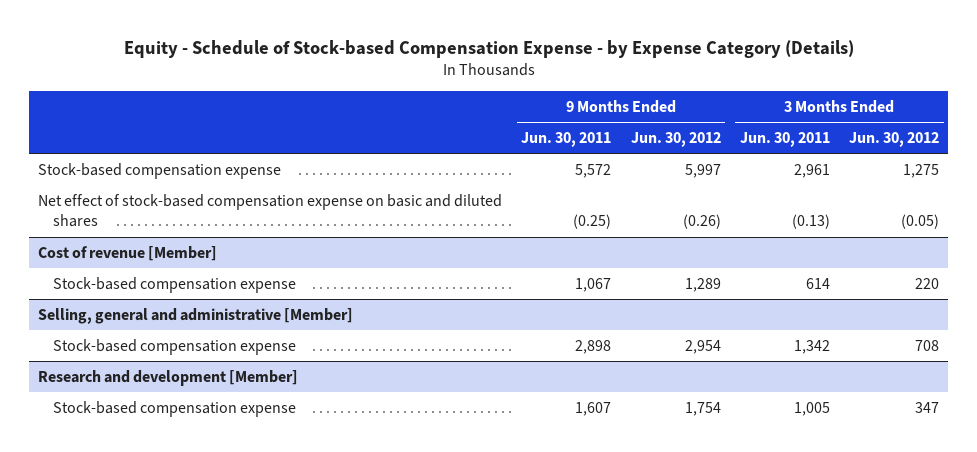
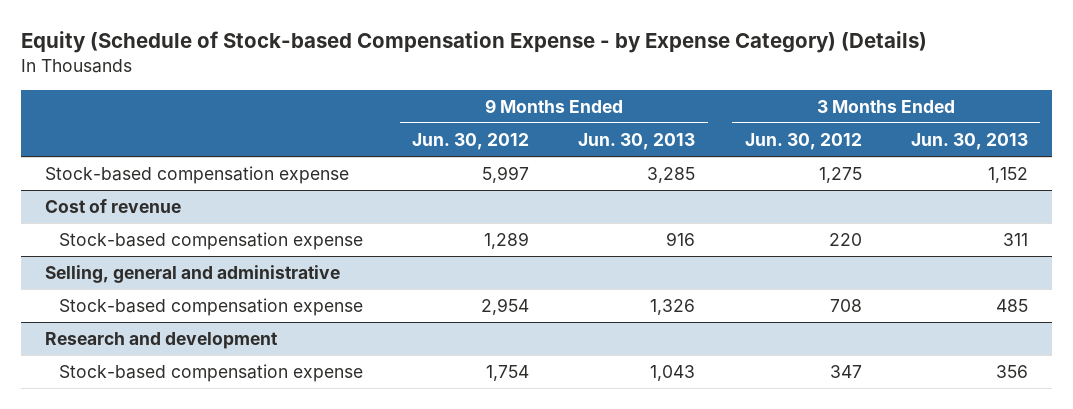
[123,39,854,58] Equity - Schedule of Stock-based Compensation Expense - by Expense Category (Details) -> [20,31,927,54] Equity (Schedule of Stock-based Compensation Expense - by Expense Category) (Details)
[521,131,612,147] Jun. 30, 2011 -> none
[739,131,830,147] Jun. 30, 2011 -> none
none -> [578,133,696,151] Jun. 30, 2013
none -> [910,133,1028,151] Jun. 30, 2013
[38,193,503,228] Net effect of stock-based compensation expense on basic and diluted shares -> none
[38,245,218,261] Cost of revenue [Member] -> [45,199,182,214] Cost of revenue
[38,307,354,324] Selling, general and administrative [Member] -> [45,265,341,284] Selling, general and administrative
[38,369,299,386] Research and development [Member] -> [45,332,279,350] Research and development

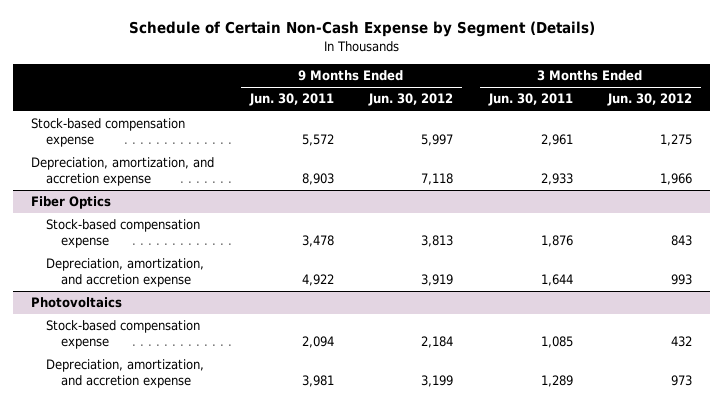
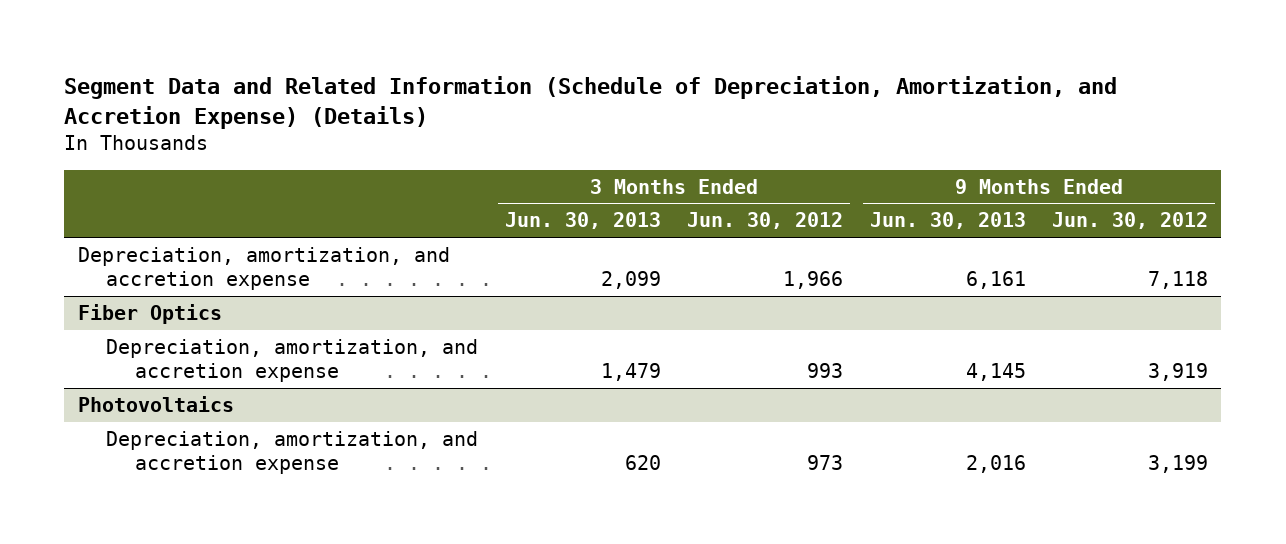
[128,21,595,38] Schedule of Certain Non-Cash Expense by Segment (Details) -> [64,76,1118,130] Segment Data and Related Information (Schedule of Depreciation, Amortization, and Accretion Expense) (Details)
[248,93,334,107] Jun. 30, 2011 -> none
[487,93,573,107] Jun. 30, 2011 -> none
none -> [504,212,661,230] Jun. 30, 2013
none -> [869,212,1026,230] Jun. 30, 2013
[31,118,186,148] Stock-based compensation expense -> none
[46,219,201,249] Stock-based compensation expense -> none
[46,320,201,350] Stock-based compensation expense -> none

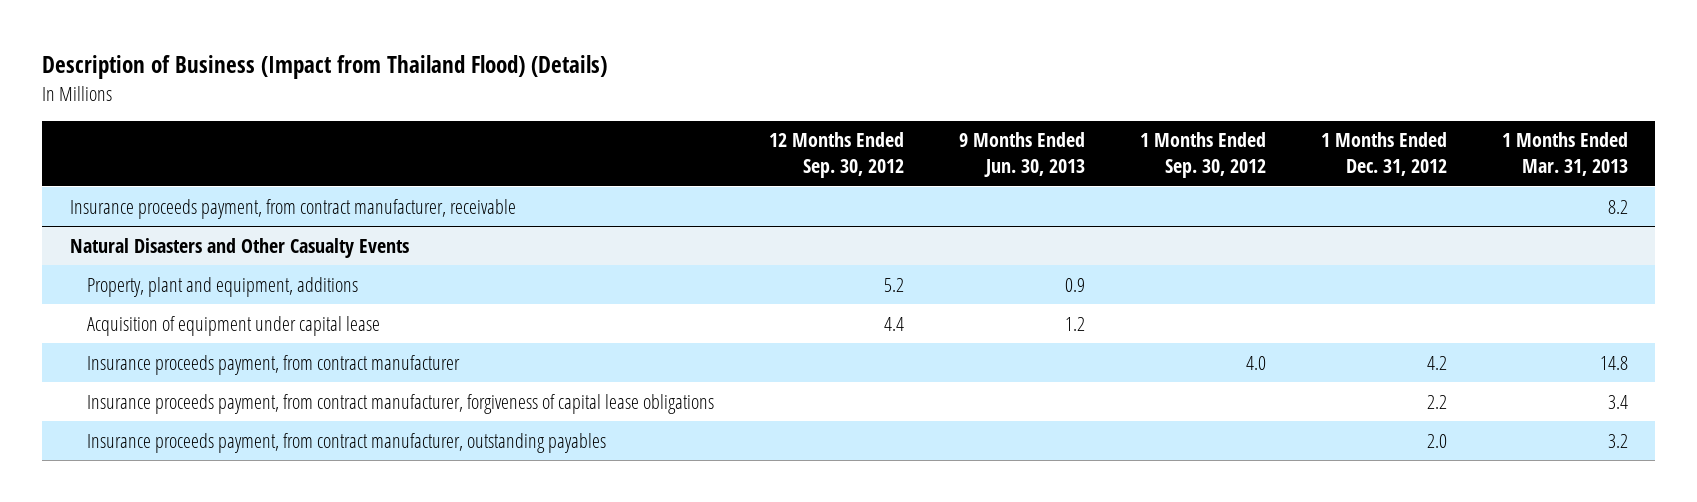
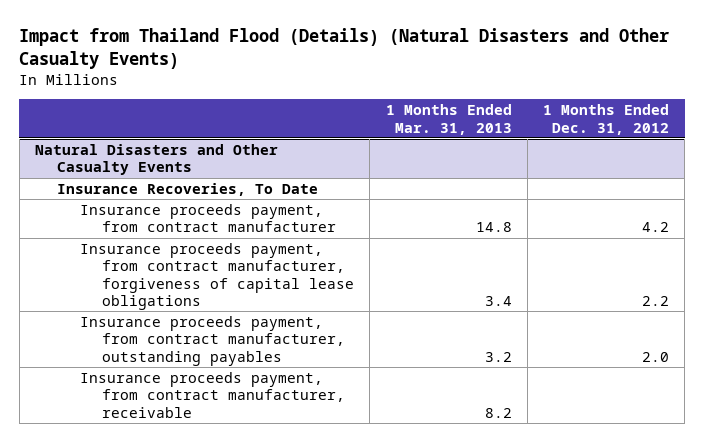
[42,55,608,80] Description of Business (Impact from Thailand Flood) (Details) -> [19,28,670,69] Impact from Thailand Flood (Details) (Natural Disasters and Other Casualty Events)
[768,132,904,179] 12 Months Ended Sep. 30, 2012 -> none
[958,132,1085,178] 9 Months Ended Jun. 30, 2013 -> none
[1139,132,1266,179] 1 Months Ended Sep. 30, 2012 -> none
[69,198,516,219] Insurance proceeds payment, from contract manufacturer, receivable -> none
[87,276,359,297] Property, plant and equipment, additions -> none
[87,315,381,336] Acquisition of equipment under capital lease -> none
none -> [57,182,319,196] Insurance Recoveries, To Date
none -> [79,371,346,418] Insurance proceeds payment, from contract manufacturer, receivable

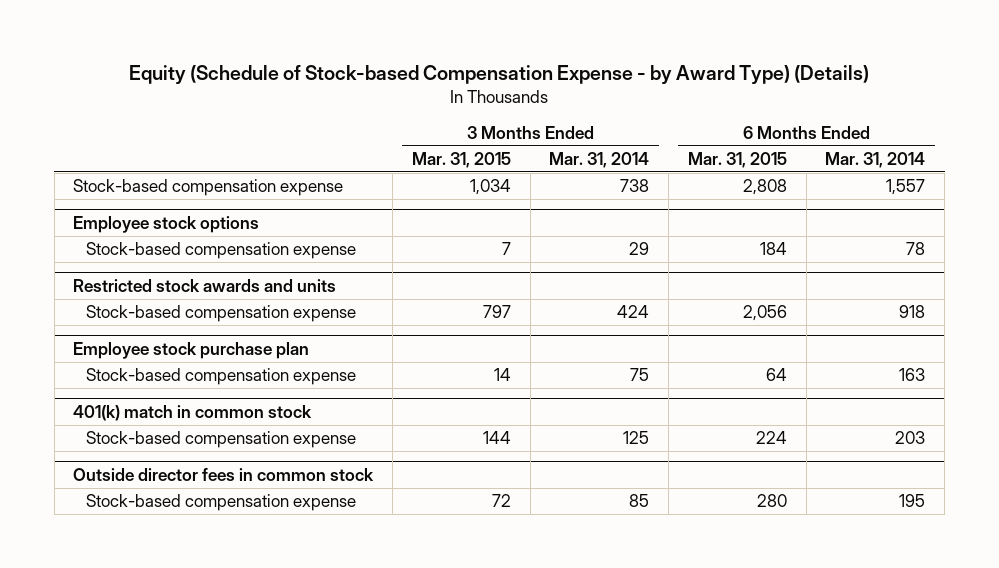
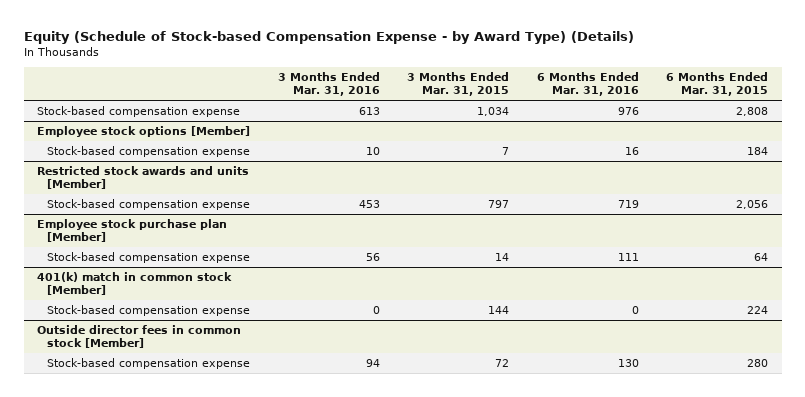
[549,151,650,168] Mar. 31, 2014 -> none
[825,151,926,168] Mar. 31, 2014 -> none
none -> [277,72,380,97] 3 Months Ended Mar. 31, 2016
none -> [536,72,639,97] 6 Months Ended Mar. 31, 2016
[73,215,260,233] Employee stock options -> [37,126,251,138] Employee stock options [Member]
[73,278,337,292] Restricted stock awards and units -> [37,166,250,190] Restricted stock awards and units [Member]
[73,341,310,359] Employee stock purchase plan -> [37,219,228,243] Employee stock purchase plan [Member]
[73,404,313,421] 401(k) match in common stock -> [37,272,233,296] 401(k) match in common stock [Member]
[73,467,375,481] Outside director fees in common stock -> [37,325,242,349] Outside director fees in common stock [Member]

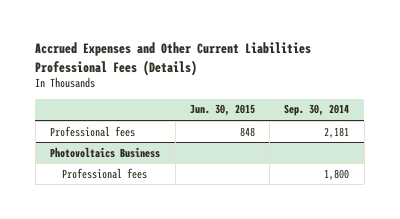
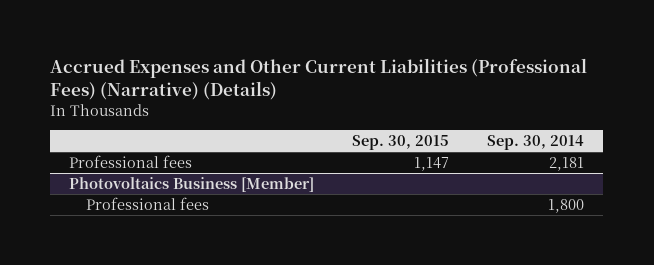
[35,42,312,76] Accrued Expenses and Other Current Liabilities Professional Fees (Details) -> [50,58,588,100] Accrued Expenses and Other Current Liabilities (Professional Fees) (Narrative) (Details)
[189,104,255,117] Jun. 30, 2015 -> none
none -> [352,135,450,151] Sep. 30, 2015
[50,146,161,158] Photovoltaics Business -> [69,176,315,192] Photovoltaics Business [Member]

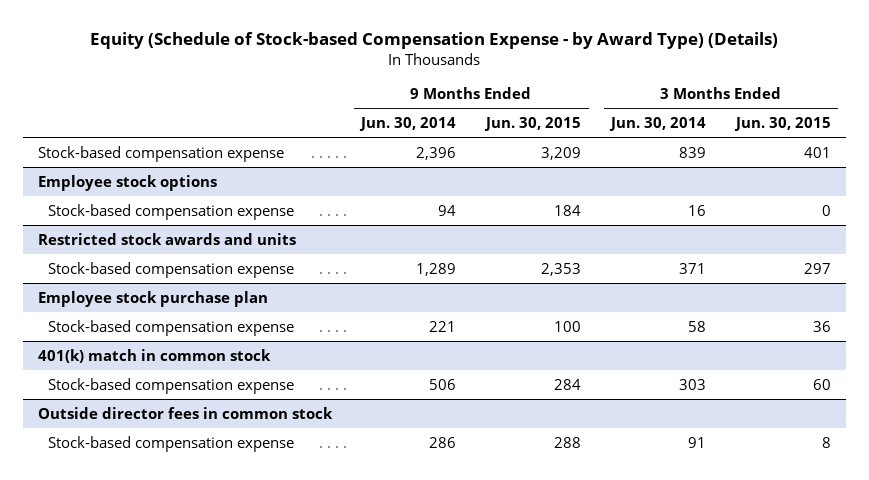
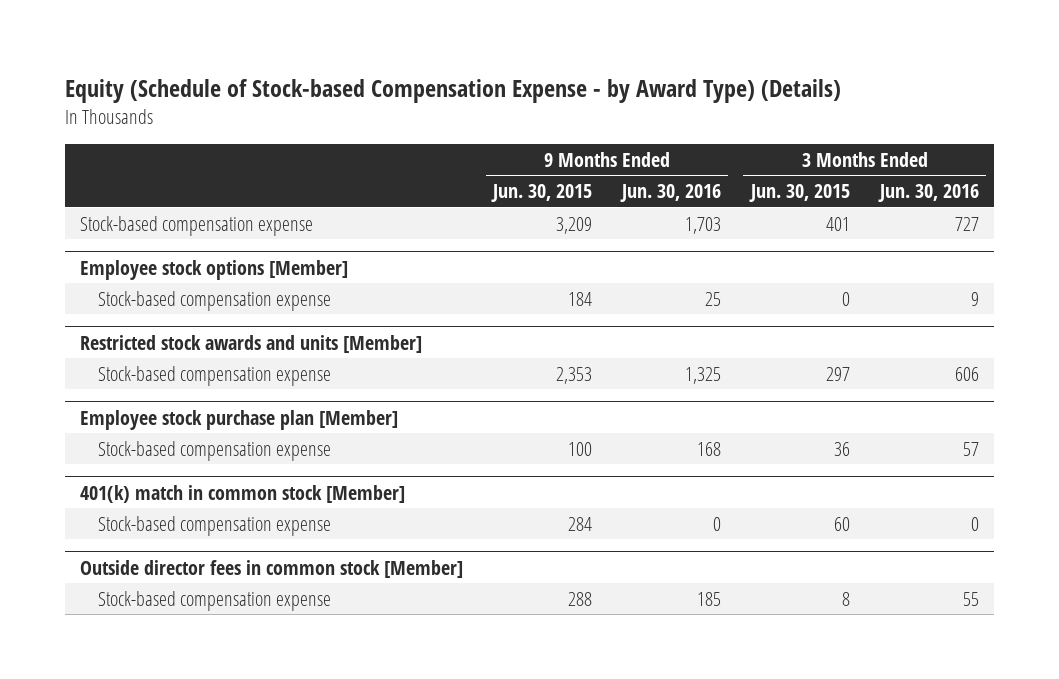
[359,116,457,131] Jun. 30, 2014 -> none
[609,116,707,131] Jun. 30, 2014 -> none
none -> [619,184,721,203] Jun. 30, 2016
none -> [877,184,979,203] Jun. 30, 2016
[37,174,217,191] Employee stock options -> [80,259,349,280] Employee stock options [Member]
[37,232,296,245] Restricted stock awards and units -> [80,334,423,353] Restricted stock awards and units [Member]
[37,290,268,307] Employee stock purchase plan -> [80,409,399,430] Employee stock purchase plan [Member]
[37,348,271,363] 401(k) match in common stock -> [80,484,406,503] 401(k) match in common stock [Member]
[37,406,333,419] Outside director fees in common stock -> [80,559,464,578] Outside director fees in common stock [Member]

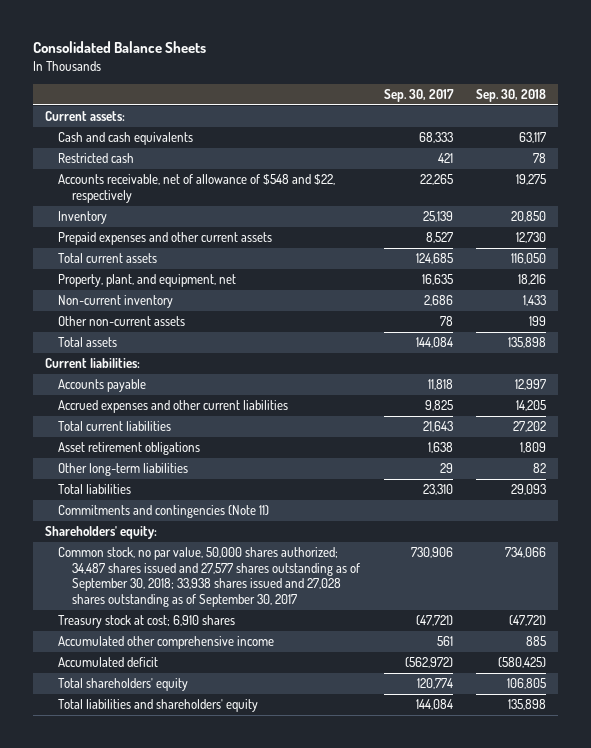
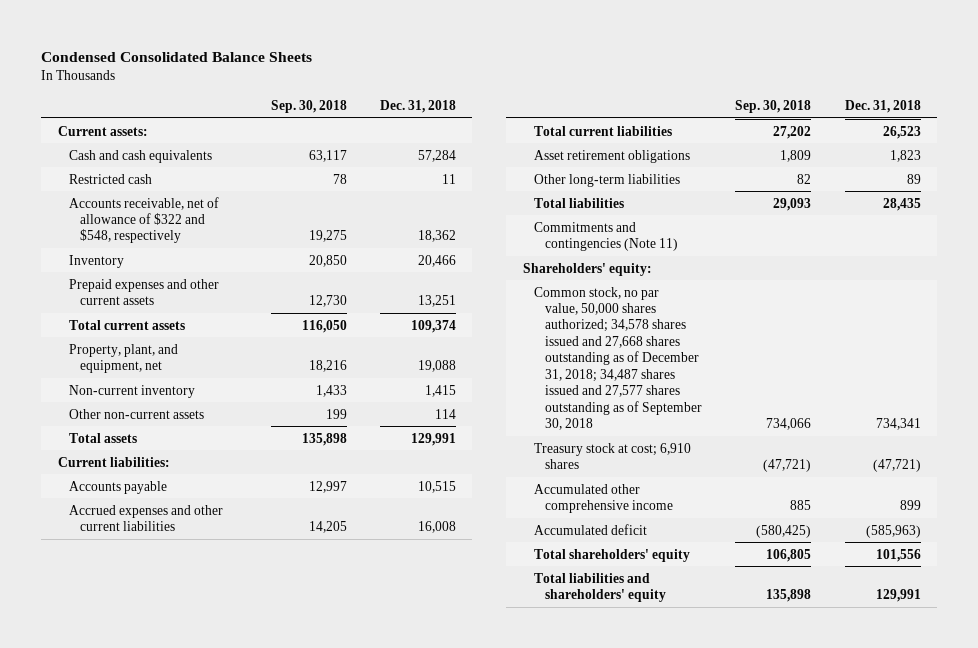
[32,41,206,54] Consolidated Balance Sheets -> [41,51,313,62] Condensed Consolidated Balance Sheets
[383,89,454,103] Sep. 30, 2017 -> none
none -> [379,99,456,113] Dec. 31, 2018
[58,174,336,203] Accounts receivable, net of allowance of $548 and $22, respectively -> [68,196,219,244] Accounts receivable, net of allowance of $322 and $548, respectively
[58,547,361,608] Common stock, no par value, 50,000 shares authorized; 34,487 shares issued and 27,577 shares outstanding as of September 30, 2018; 33,938 shares issued and 27,028 shares outstanding as of September 30, 2017 -> [533,286,703,431] Common stock, no par value, 50,000 shares authorized; 34,578 shares issued and 27,668 shares outstanding as of December 31, 2018; 34,487 shares issued and 27,577 shares outstanding as of September 30, 2018

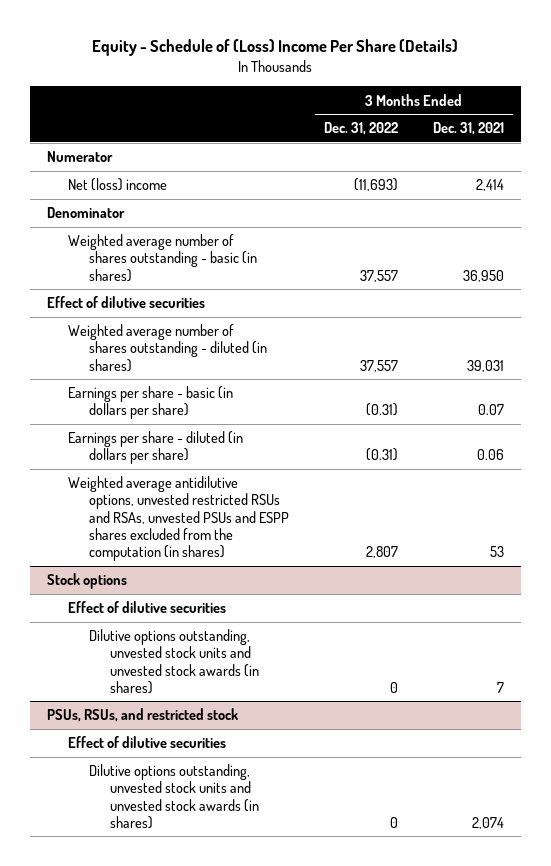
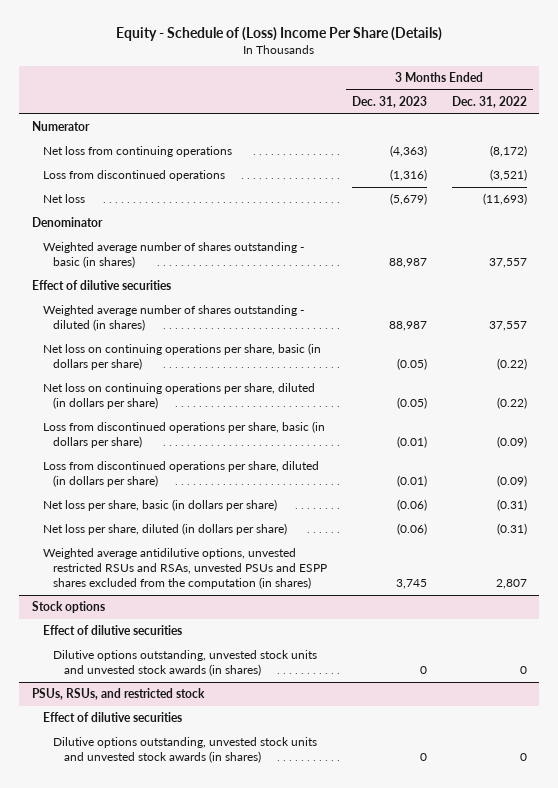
[432,122,504,136] Dec. 31, 2021 -> none
none -> [352,95,428,108] Dec. 31, 2023
none -> [42,146,232,158] Net loss from continuing operations
none -> [42,170,225,182] Loss from discontinued operations
[68,178,168,192] Net (loss) income -> [42,194,85,204] Net loss
none -> [42,343,321,371] Net loss on continuing operations per share, basic (in dollars per share)
none -> [42,383,315,410] Net loss on continuing operations per share, diluted (in dollars per share)
none -> [42,421,325,449] Loss from discontinued operations per share, basic (in dollars per share)
none -> [42,461,319,488] Loss from discontinued operations per share, diluted (in dollars per share)
[68,386,234,420] Earnings per share - basic (in dollars per share) -> [42,499,277,512] Net loss per share, basic (in dollars per share)
[68,431,244,465] Earnings per share - diluted (in dollars per share) -> [42,523,287,536] Net loss per share, diluted (in dollars per share)

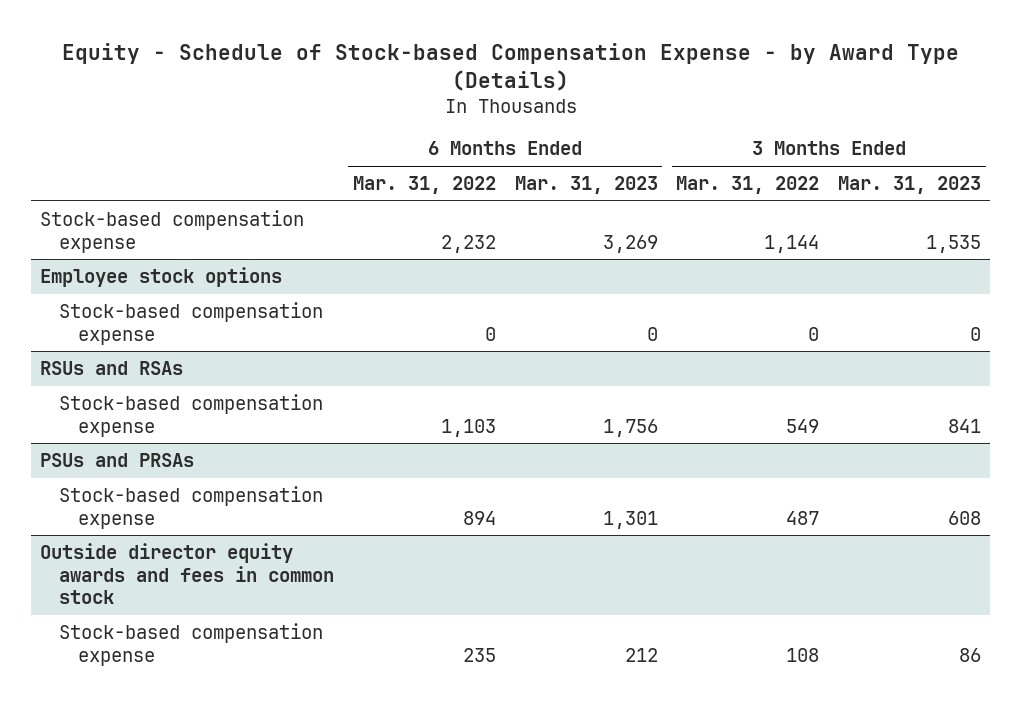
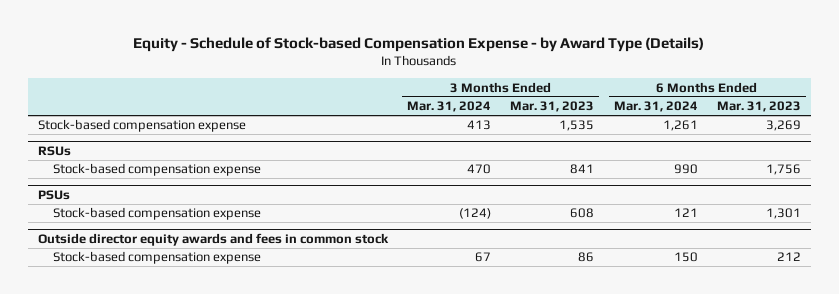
[352,176,496,195] Mar. 31, 2022 -> none
[676,176,820,195] Mar. 31, 2022 -> none
none -> [407,101,492,113] Mar. 31, 2024
none -> [613,101,698,113] Mar. 31, 2024
[40,267,283,288] Employee stock options -> none
[59,302,324,345] Stock-based compensation expense -> none
[40,361,184,376] RSUs and RSAs -> none
none -> [37,145,71,156] RSUs
[40,453,195,468] PSUs and PRSAs -> [37,189,70,200] PSUs

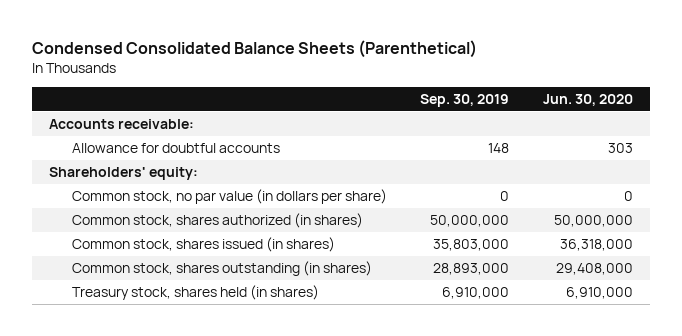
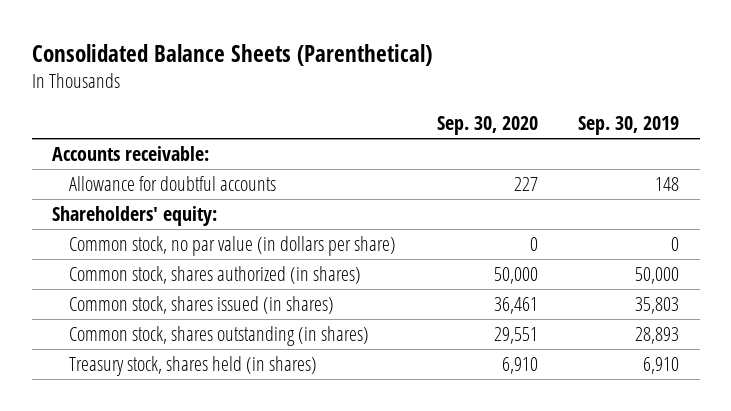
[32,40,478,59] Condensed Consolidated Balance Sheets (Parenthetical) -> [31,43,432,66] Consolidated Balance Sheets (Parenthetical)
[542,94,633,107] Jun. 30, 2020 -> none
none -> [436,116,538,136] Sep. 30, 2020
[430,214,510,227] 50,000,000 -> [635,267,680,285] 50,000
[433,238,510,251] 35,803,000 -> [635,297,680,315] 35,803
[433,262,510,275] 28,893,000 -> [635,327,680,345] 28,893
[442,286,510,299] 6,910,000 -> [643,357,680,375] 6,910

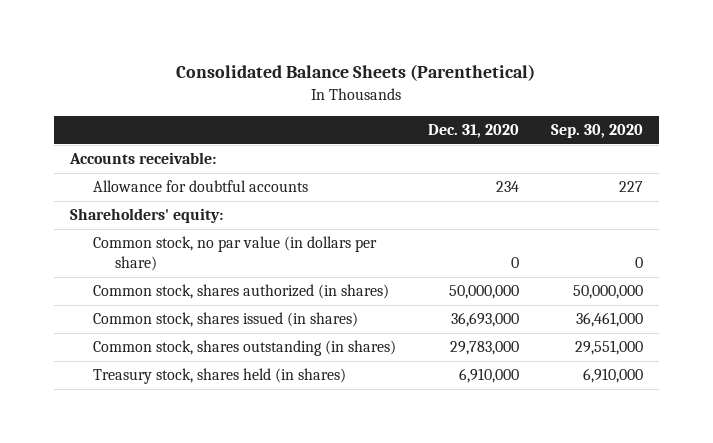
[578,116,680,136] Sep. 30, 2019 -> none
none -> [427,124,519,139] Dec. 31, 2020
[493,267,538,285] 50,000 -> [572,285,643,300] 50,000,000
[493,297,538,315] 36,461 -> [575,312,643,328] 36,461,000
[493,327,538,345] 29,551 -> [574,340,643,356] 29,551,000
[501,357,538,375] 6,910 -> [582,368,643,384] 6,910,000

